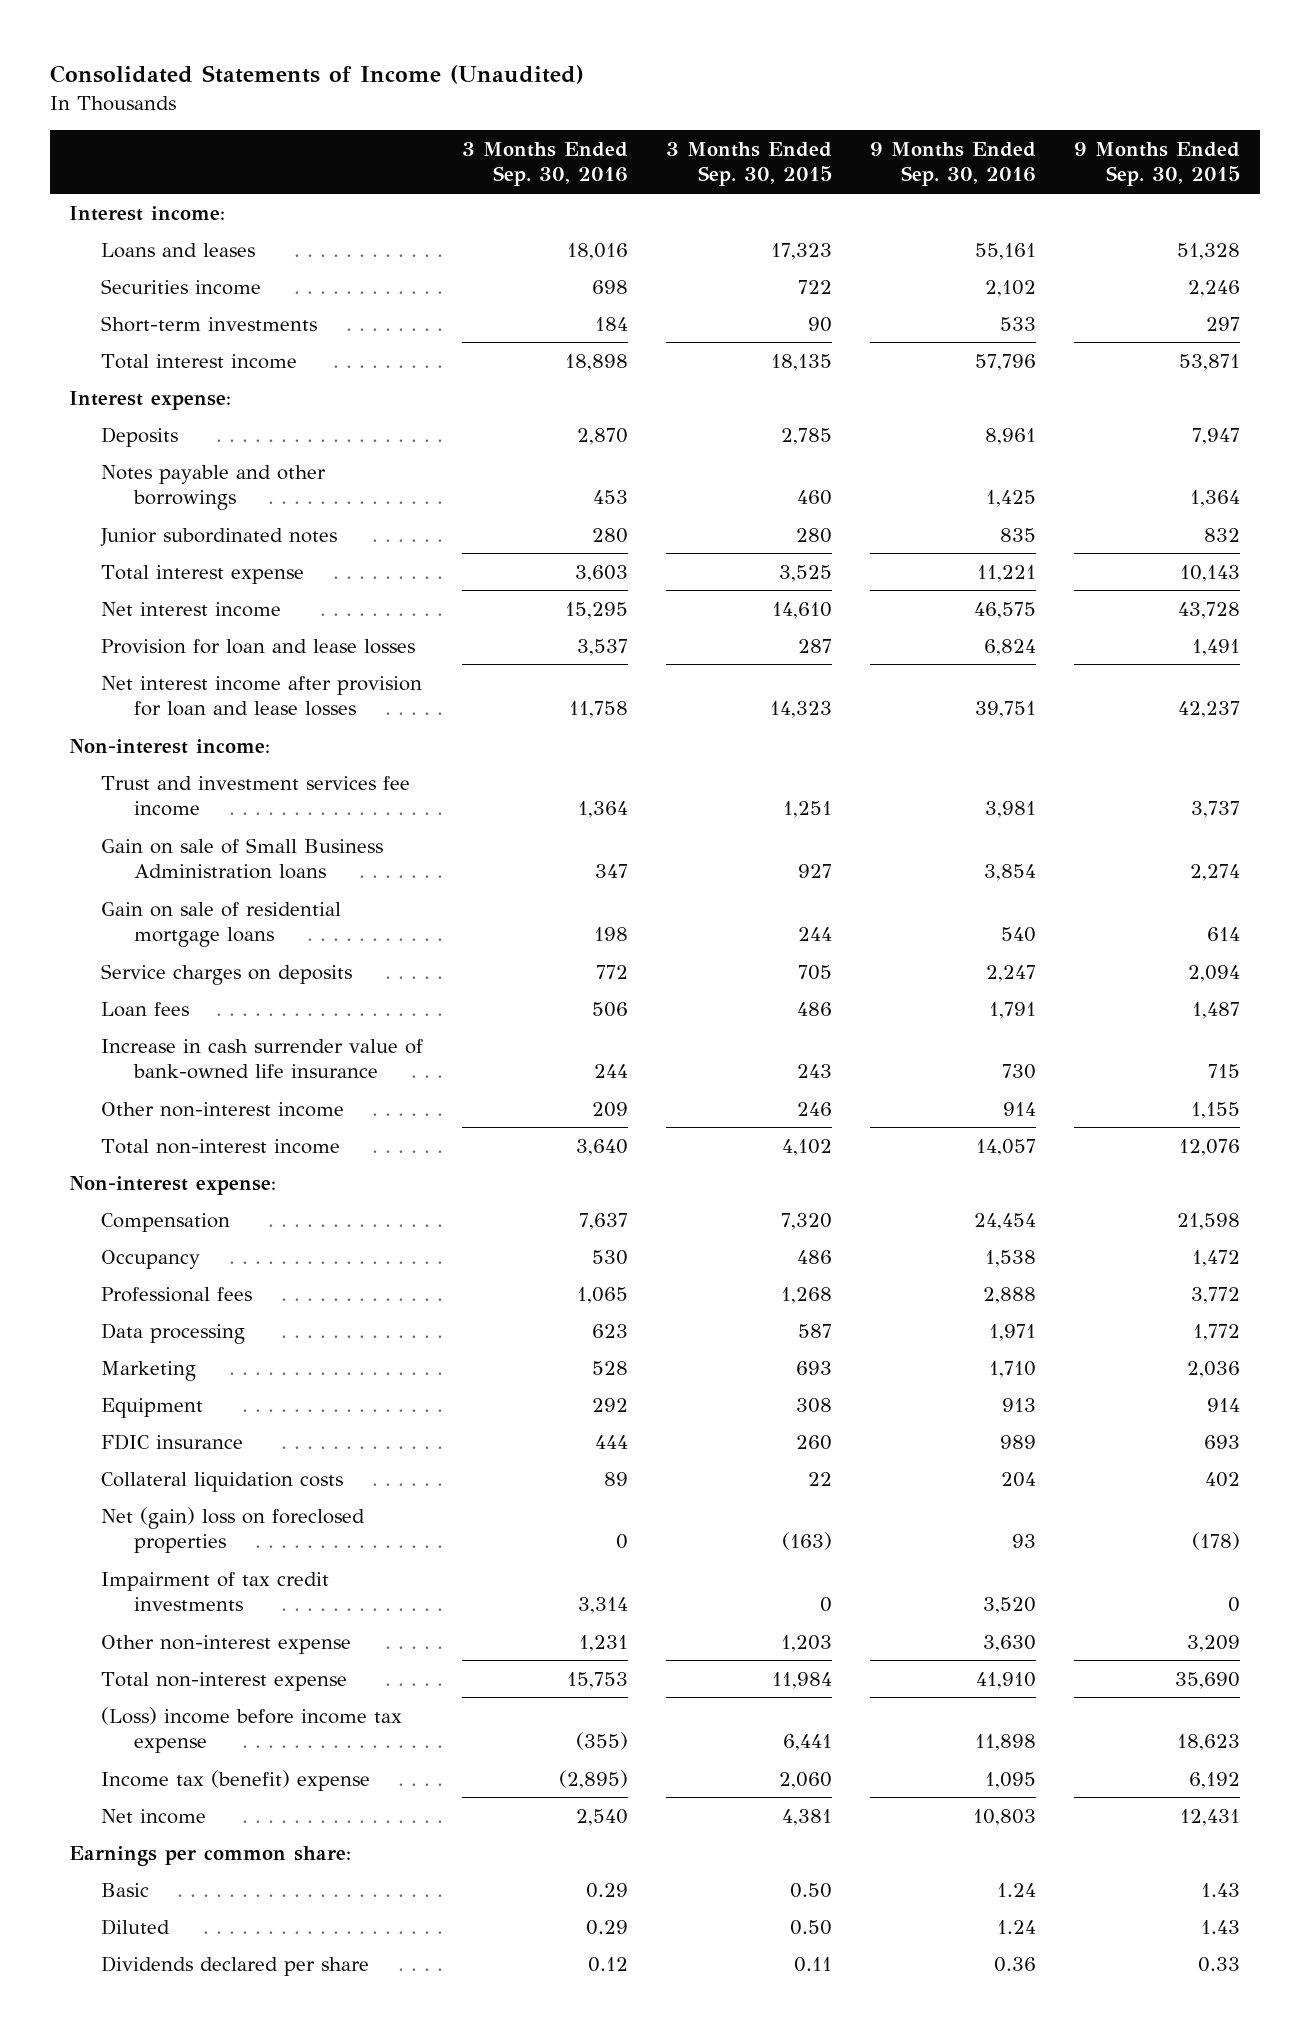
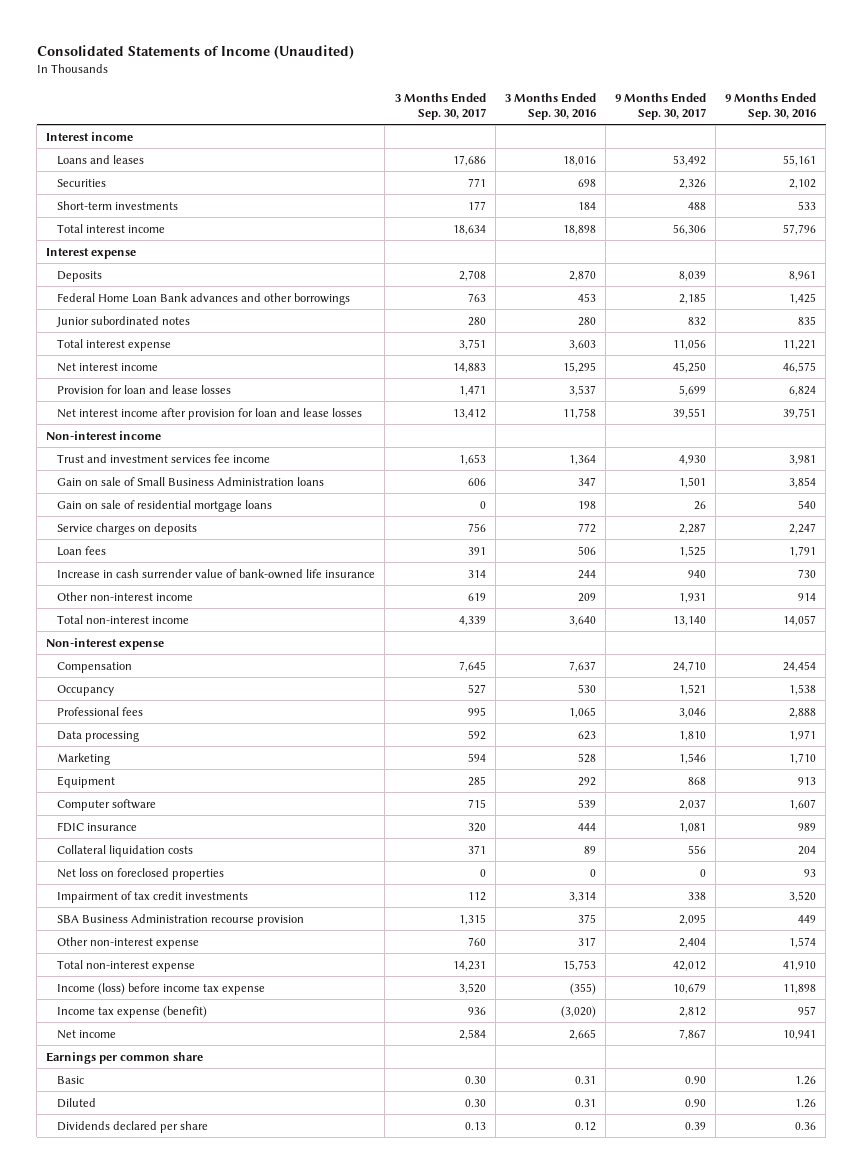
[665,142,832,187] 3 Months Ended Sep. 30, 2015 -> none
[1074,142,1241,187] 9 Months Ended Sep. 30, 2015 -> none
none -> [394,92,486,120] 3 Months Ended Sep. 30, 2017
none -> [614,92,706,120] 9 Months Ended Sep. 30, 2017
[69,205,226,221] Interest income: -> [46,131,134,141] Interest income
[101,278,262,295] Securities income -> [57,178,107,187] Securities
[69,390,232,410] Interest expense: -> [46,247,137,259] Interest expense
[101,464,327,511] Notes payable and other borrowings -> [57,292,351,305] Federal Home Loan Bank advances and other borrowings
[69,738,271,754] Non-interest income: -> [46,430,162,440] Non-interest income
[69,1175,277,1195] Non-interest expense: -> [46,637,165,650] Non-interest expense
none -> [57,798,157,811] Computer software
[101,1506,366,1554] Net (gain) loss on foreclosed properties -> [57,867,225,880] Net loss on foreclosed properties
none -> [57,913,305,926] SBA Business Administration recourse provision
[578,1634,628,1652] 1,231 -> [577,936,596,946] 317
[983,1634,1037,1652] 3,630 -> [789,936,817,948] 1,574
[101,1706,403,1754] (Loss) income before income tax expense -> [57,982,266,995] Income (loss) before income tax expense
[101,1769,371,1791] Income tax (benefit) expense -> [57,1005,208,1018] Income tax expense (benefit)
[558,1769,628,1789] (2,895) -> [560,1005,596,1018] (3,020)
[985,1771,1037,1789] 1,095 -> [798,1005,817,1015] 957
[575,1808,628,1826] 2,540 -> [568,1028,596,1040] 2,665
[973,1808,1037,1826] 10,803 -> [783,1029,817,1040] 10,941
[69,1845,352,1866] Earnings per common share: -> [46,1051,204,1064] Earnings per common share
[585,1882,628,1898] 0.29 -> [574,1075,596,1084] 0.31
[997,1882,1037,1897] 1.24 -> [795,1075,817,1085] 1.26
[585,1919,628,1935] 0.29 -> [574,1098,596,1107] 0.31
[997,1919,1037,1934] 1.24 -> [795,1098,817,1108] 1.26

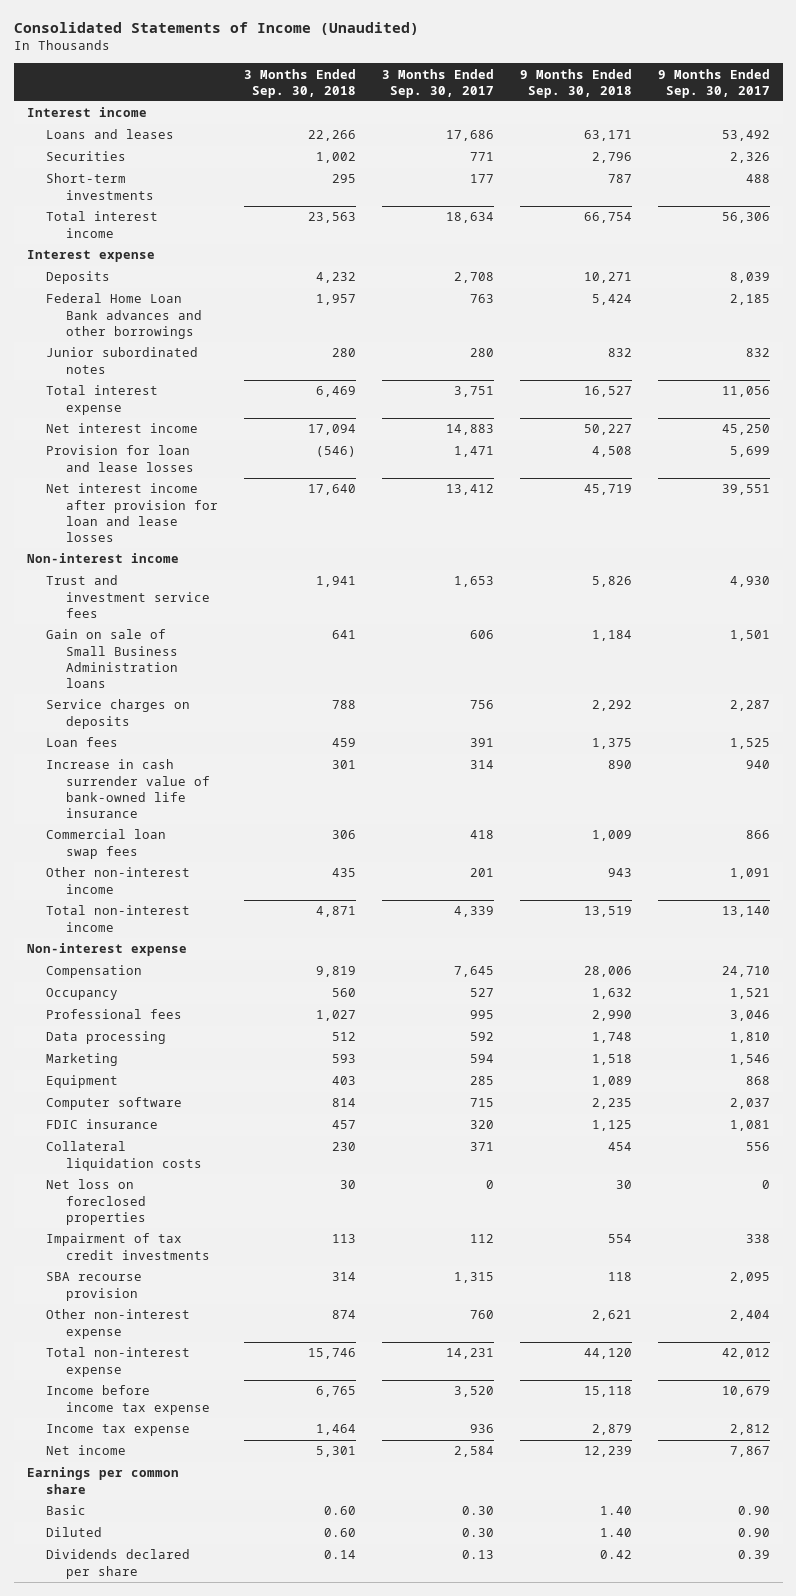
[504,92,596,120] 3 Months Ended Sep. 30, 2016 -> none
[725,92,817,120] 9 Months Ended Sep. 30, 2016 -> none
none -> [243,68,356,98] 3 Months Ended Sep. 30, 2018
none -> [519,68,632,98] 9 Months Ended Sep. 30, 2018
[57,453,271,463] Trust and investment services fee income -> [46,575,211,618] Trust and investment service fees
[57,499,273,512] Gain on sale of residential mortgage loans -> none
none -> [46,829,167,859] Commercial loan swap fees
[467,592,486,601] 619 -> [469,868,494,878] 201
[678,592,706,603] 1,931 -> [729,868,770,880] 1,091
[57,913,305,926] SBA Business Administration recourse provision -> [46,1272,143,1301] SBA recourse provision
[57,982,266,995] Income (loss) before income tax expense -> [46,1385,211,1415] Income before income tax expense
[57,1005,208,1018] Income tax expense (benefit) -> [46,1424,191,1437] Income tax expense

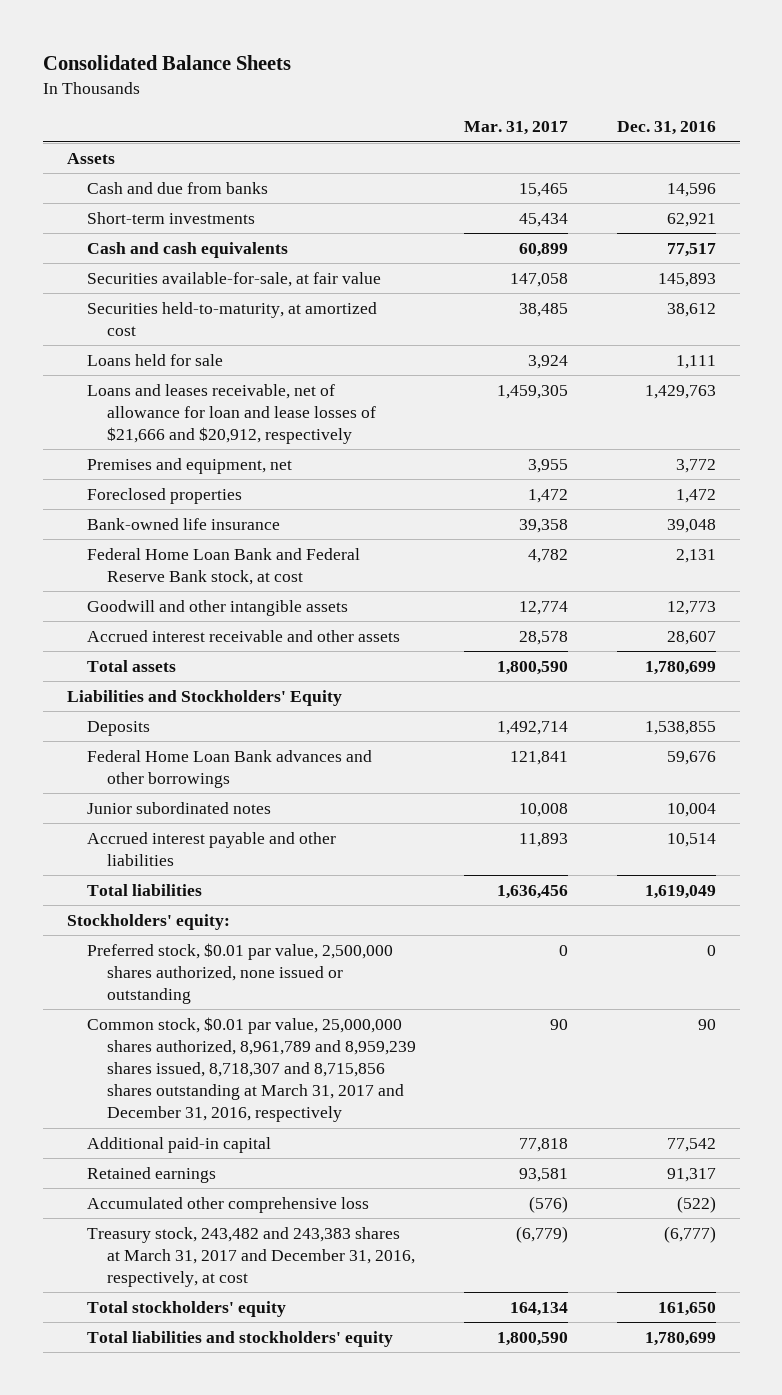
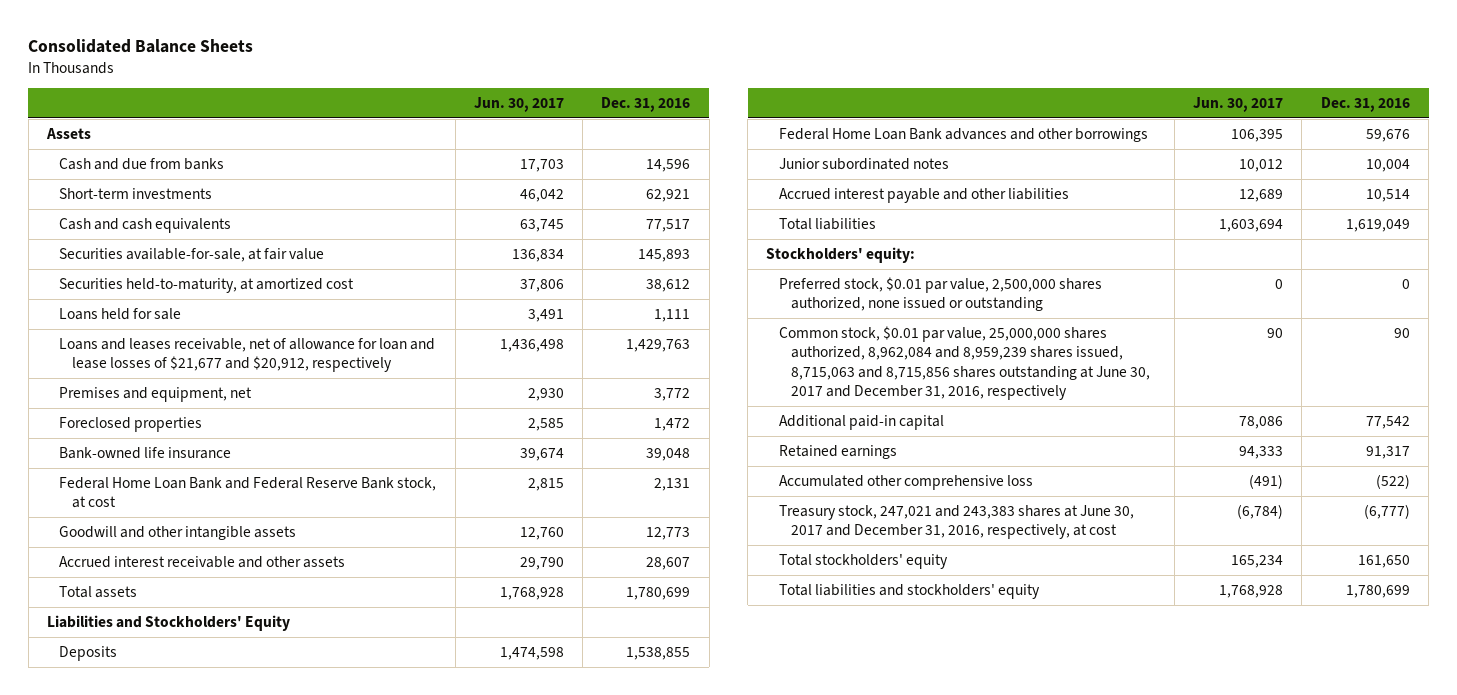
[464,121,569,136] Mar. 31, 2017 -> none
none -> [473,96,564,112] Jun. 30, 2017
[86,383,377,445] Loans and leases receivable, net of allowance for loan and lease losses of $21,666 and $20,912, respectively -> [59,337,436,373] Loans and leases receivable, net of allowance for loan and lease losses of $21,677 and $20,912, respectively
[86,1016,417,1123] Common stock, $0.01 par value, 25,000,000 shares authorized, 8,961,789 and 8,959,239 shares issued, 8,718,307 and 8,715,856 shares outstanding at March 31, 2017 and December 31, 2016, respectively -> [778,325,1150,400] Common stock, $0.01 par value, 25,000,000 shares authorized, 8,962,084 and 8,959,239 shares issued, 8,715,063 and 8,715,856 shares outstanding at June 30, 2017 and December 31, 2016, respectively
[86,1226,416,1288] Treasury stock, 243,482 and 243,383 shares at March 31, 2017 and December 31, 2016, respectively, at cost -> [778,504,1134,540] Treasury stock, 247,021 and 243,383 shares at June 30, 2017 and December 31, 2016, respectively, at cost

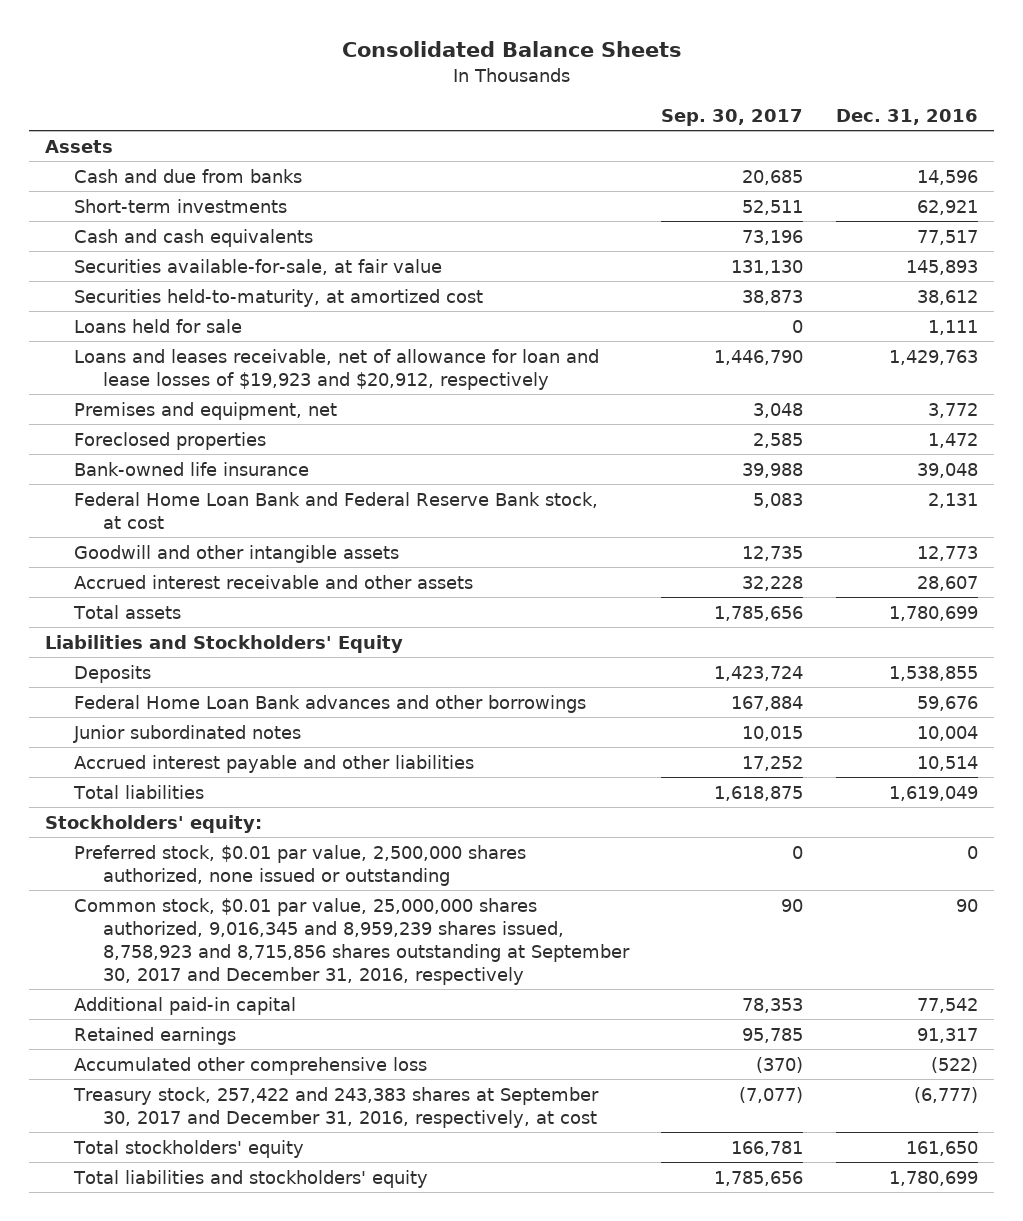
[473,96,564,112] Jun. 30, 2017 -> none
none -> [661,108,804,126] Sep. 30, 2017
[59,337,436,373] Loans and leases receivable, net of allowance for loan and lease losses of $21,677 and $20,912, respectively -> [73,348,599,390] Loans and leases receivable, net of allowance for loan and lease losses of $19,923 and $20,912, respectively
[778,325,1150,400] Common stock, $0.01 par value, 25,000,000 shares authorized, 8,962,084 and 8,959,239 shares issued, 8,715,063 and 8,715,856 shares outstanding at June 30, 2017 and December 31, 2016, respectively -> [73,897,630,985] Common stock, $0.01 par value, 25,000,000 shares authorized, 9,016,345 and 8,959,239 shares issued, 8,758,923 and 8,715,856 shares outstanding at September 30, 2017 and December 31, 2016, respectively
[778,504,1134,540] Treasury stock, 247,021 and 243,383 shares at June 30, 2017 and December 31, 2016, respectively, at cost -> [72,1086,599,1128] Treasury stock, 257,422 and 243,383 shares at September 30, 2017 and December 31, 2016, respectively, at cost

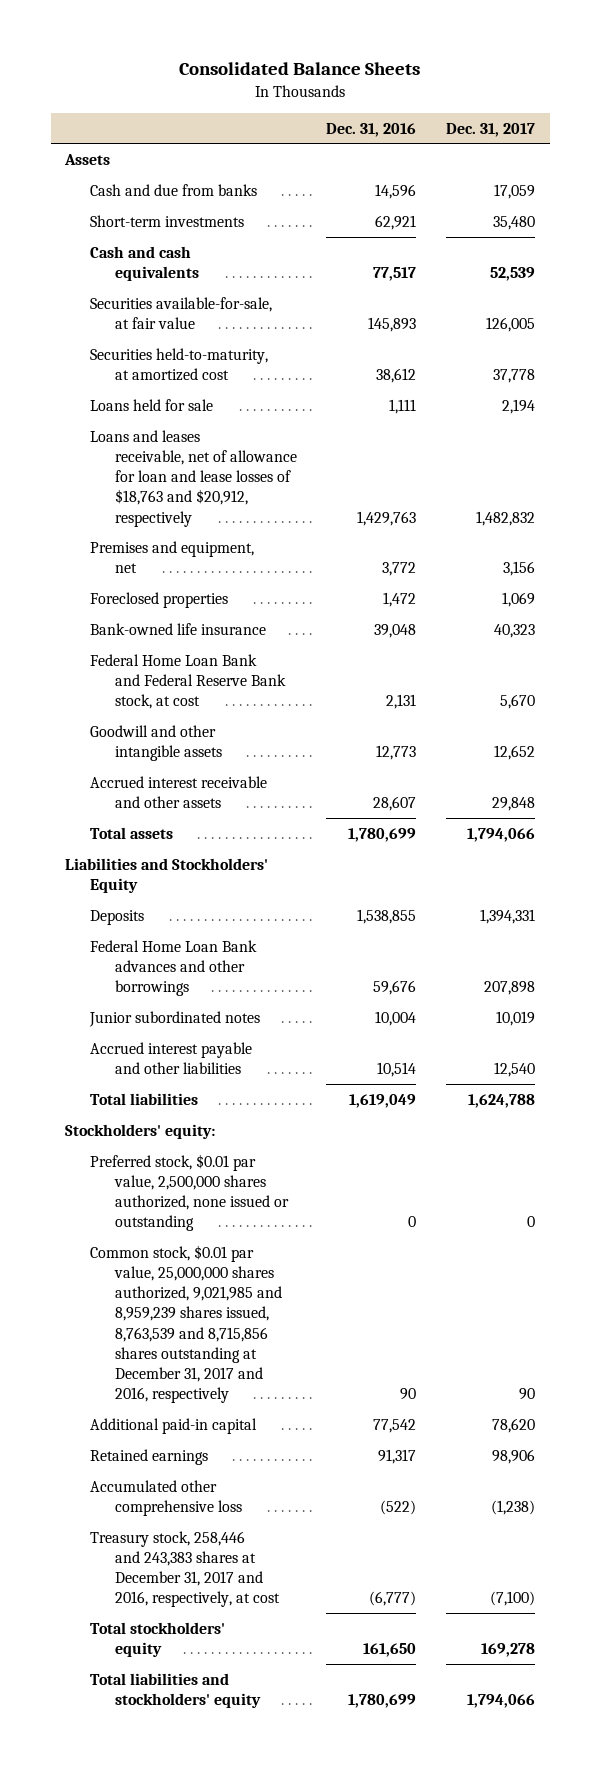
[661,108,804,126] Sep. 30, 2017 -> none
none -> [446,122,536,137] Dec. 31, 2017
[73,348,599,390] Loans and leases receivable, net of allowance for loan and lease losses of $19,923 and $20,912, respectively -> [90,429,297,527] Loans and leases receivable, net of allowance for loan and lease losses of $18,763 and $20,912, respectively
[73,897,630,985] Common stock, $0.01 par value, 25,000,000 shares authorized, 9,016,345 and 8,959,239 shares issued, 8,758,923 and 8,715,856 shares outstanding at September 30, 2017 and December 31, 2016, respectively -> [90,1244,282,1404] Common stock, $0.01 par value, 25,000,000 shares authorized, 9,021,985 and 8,959,239 shares issued, 8,763,539 and 8,715,856 shares outstanding at December 31, 2017 and 2016, respectively
[72,1086,599,1128] Treasury stock, 257,422 and 243,383 shares at September 30, 2017 and December 31, 2016, respectively, at cost -> [90,1530,280,1608] Treasury stock, 258,446 and 243,383 shares at December 31, 2017 and 2016, respectively, at cost

